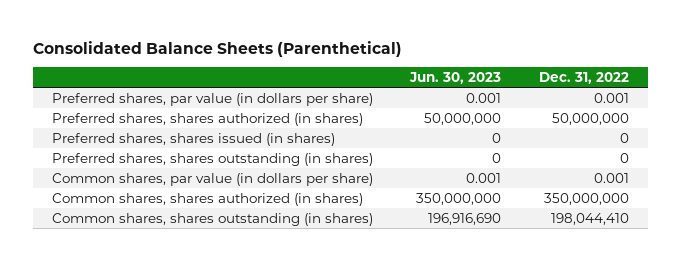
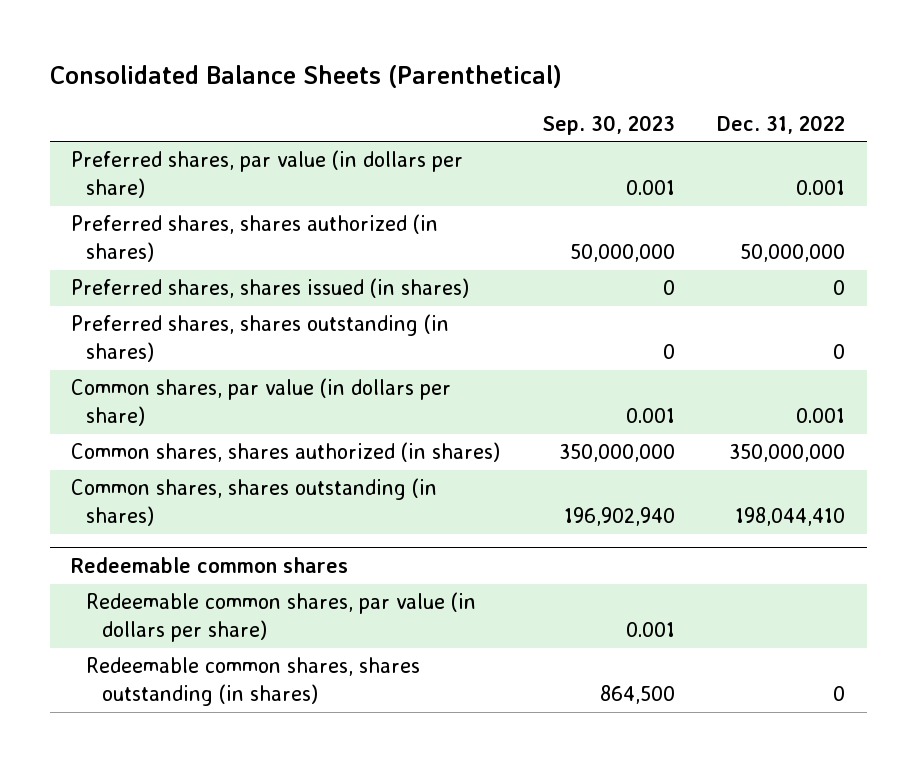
[409,71,502,84] Jun. 30, 2023 -> none
none -> [542,114,676,135] Sep. 30, 2023
none -> [71,557,349,574] Redeemable common shares
none -> [86,592,477,643] Redeemable common shares, par value (in dollars per share)
none -> [86,657,421,707] Redeemable common shares, shares outstanding (in shares)

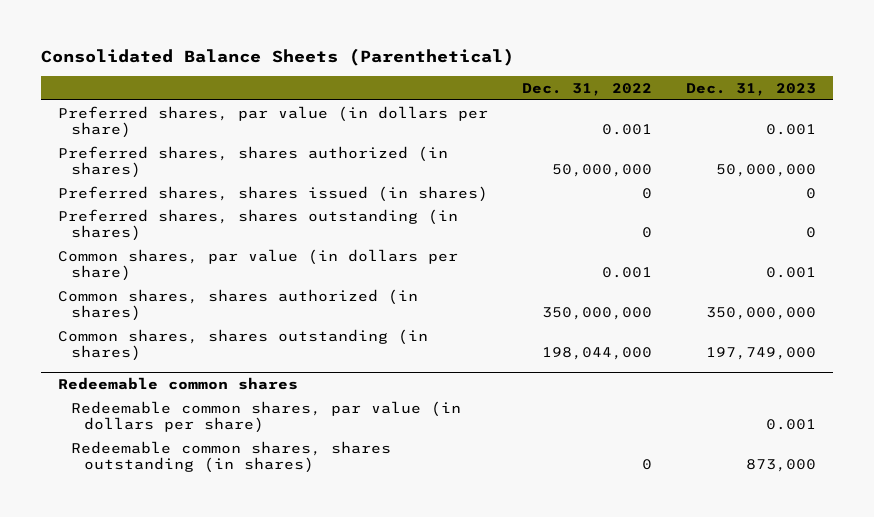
[542,114,676,135] Sep. 30, 2023 -> none
none -> [686,83,817,97] Dec. 31, 2023
[735,507,846,527] 198,044,410 -> [541,347,652,361] 198,044,000

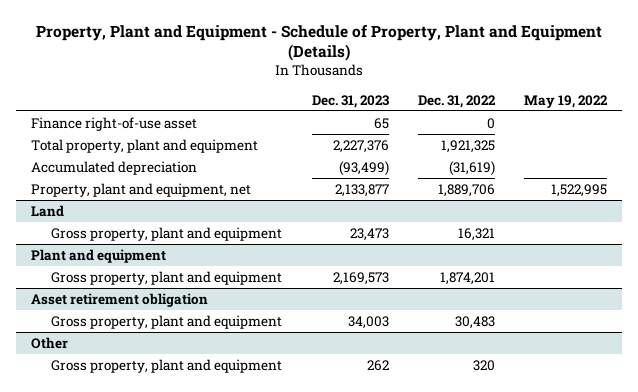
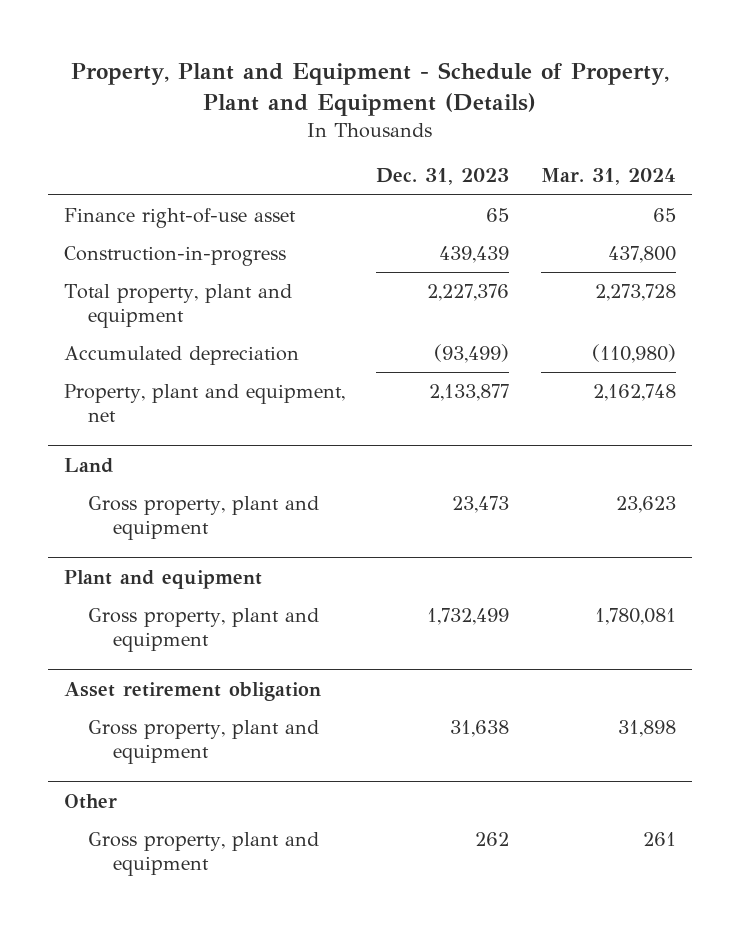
[417,94,496,108] Dec. 31, 2022 -> none
[524,94,609,108] May 19, 2022 -> none
none -> [540,168,676,186] Mar. 31, 2024
none -> [63,245,286,266] Construction-in-progress
[332,271,389,285] 2,169,573 -> [427,607,510,625] 1,732,499
[347,315,389,329] 34,003 -> [450,719,510,737] 31,638

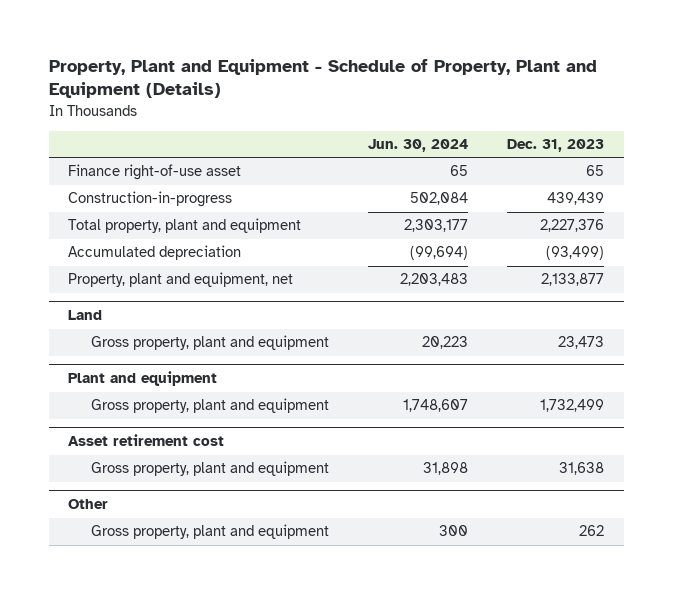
[540,168,676,186] Mar. 31, 2024 -> none
none -> [368,139,469,153] Jun. 30, 2024
[63,681,321,701] Asset retirement obligation -> [68,434,225,447] Asset retirement cost

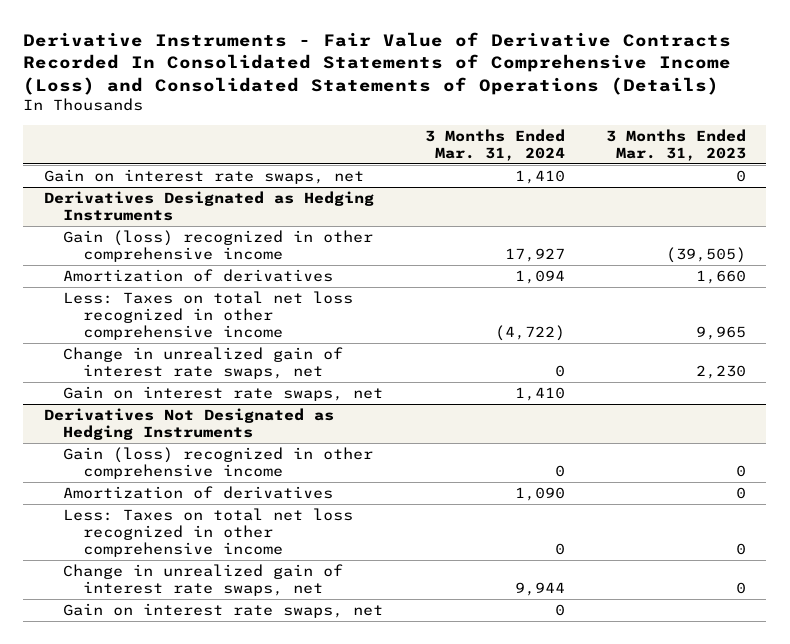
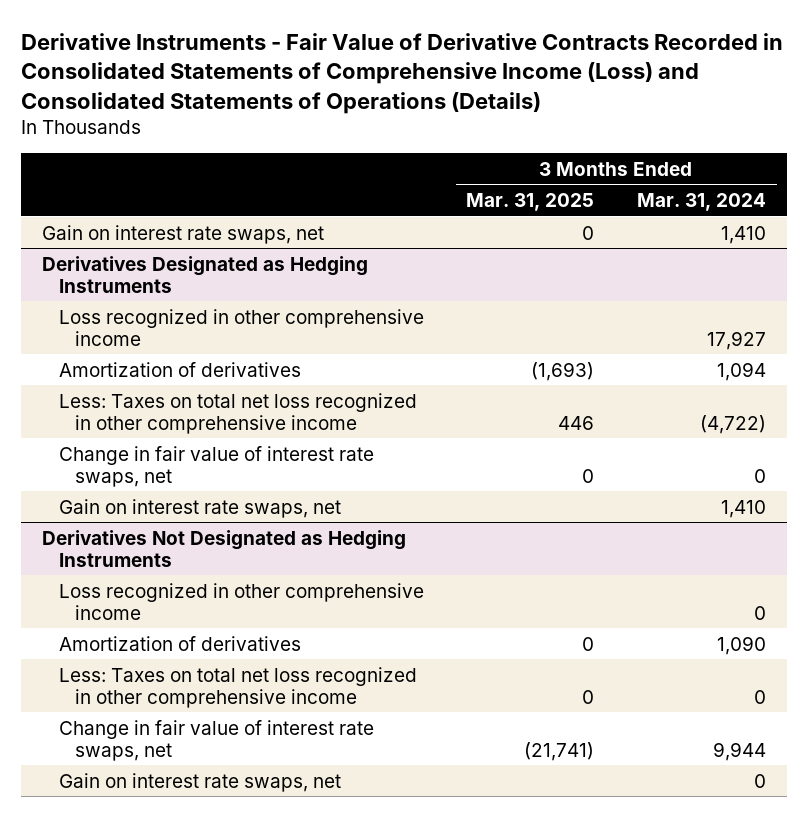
[23,31,732,95] Derivative Instruments - Fair Value of Derivative Contracts Recorded In Consolidated Statements of Comprehensive Income (Loss) and Consolidated Statements of Operations (Details) -> [20,32,783,114] Derivative Instruments - Fair Value of Derivative Contracts Recorded in Consolidated Statements of Comprehensive Income (Loss) and Consolidated Statements of Operations (Details)
[605,128,746,161] 3 Months Ended Mar. 31, 2023 -> none
none -> [466,193,595,212] Mar. 31, 2025
[63,229,374,263] Gain (loss) recognized in other comprehensive income -> [58,308,424,346] Loss recognized in other comprehensive income
[63,346,344,380] Change in unrealized gain of interest rate swaps, net -> [58,445,374,487] Change in fair value of interest rate swaps, net
[63,446,374,480] Gain (loss) recognized in other comprehensive income -> [58,582,424,620] Loss recognized in other comprehensive income
[63,563,344,597] Change in unrealized gain of interest rate swaps, net -> [58,719,374,761] Change in fair value of interest rate swaps, net

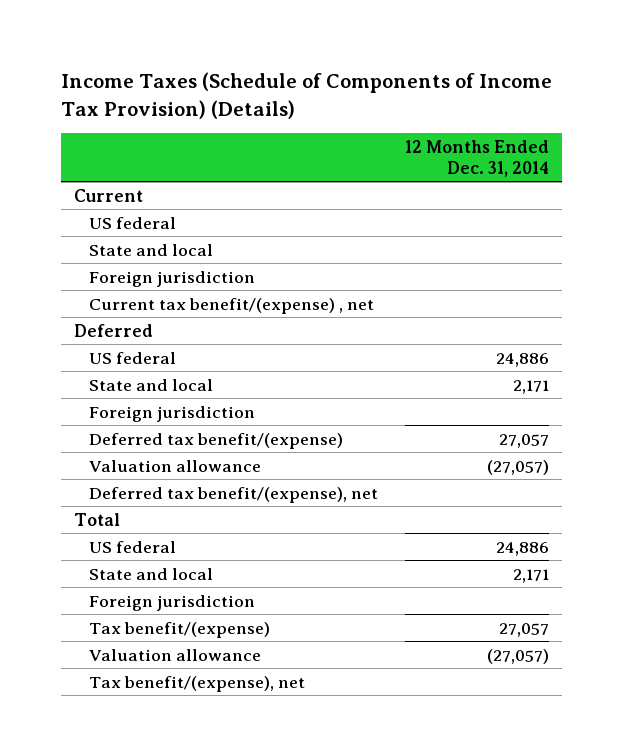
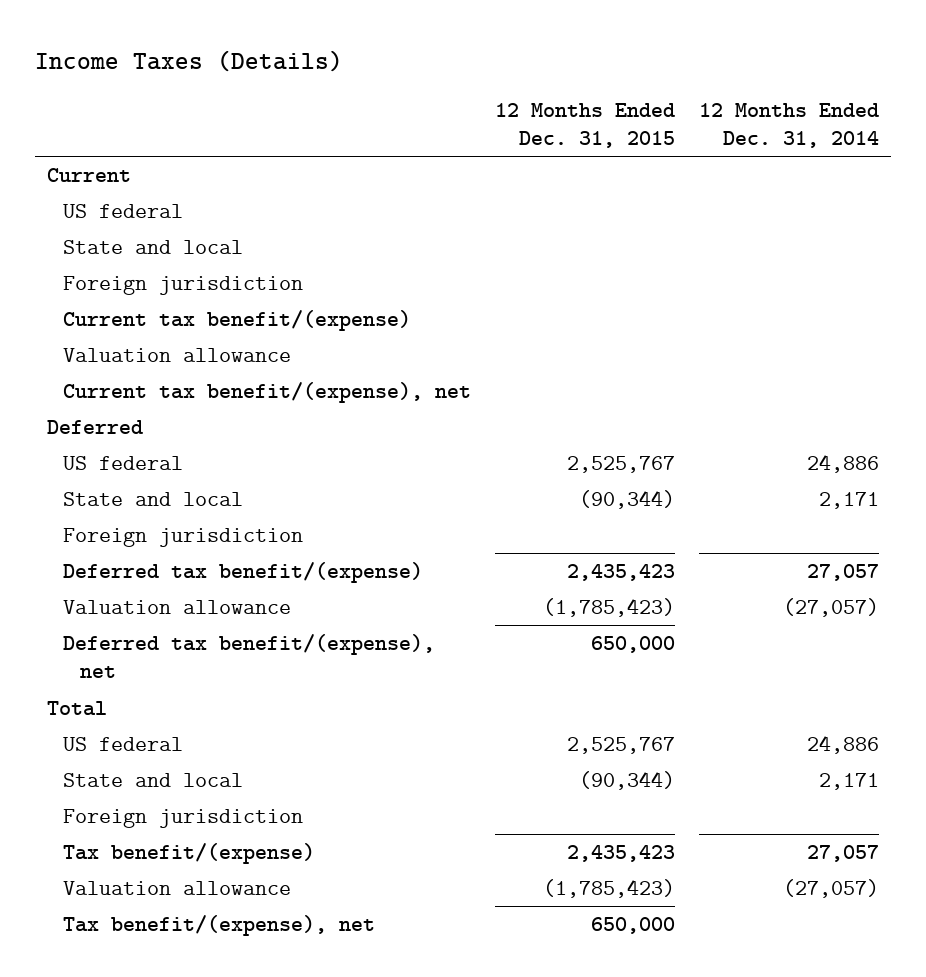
[60,72,552,119] Income Taxes (Schedule of Components of Income Tax Provision) (Details) -> [34,50,343,73] Income Taxes (Details)
none -> [495,102,676,148] 12 Months Ended Dec. 31, 2015
none -> [63,309,412,331] Current tax benefit/(expense)
none -> [63,347,292,362] Valuation allowance
[89,297,375,314] Current tax benefit/(expense) , net -> [63,381,472,403] Current tax benefit/(expense), net

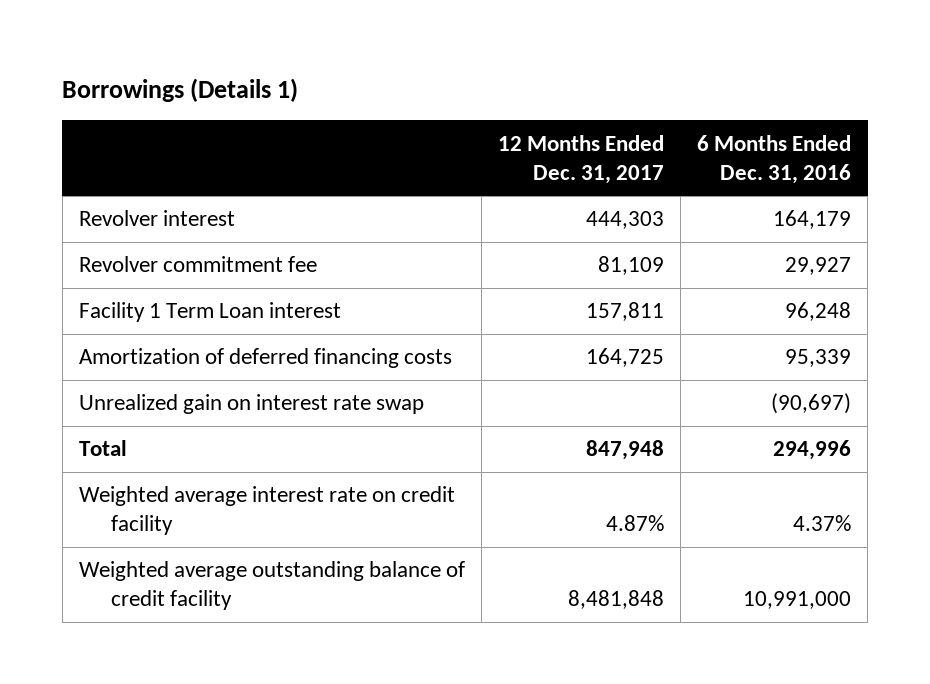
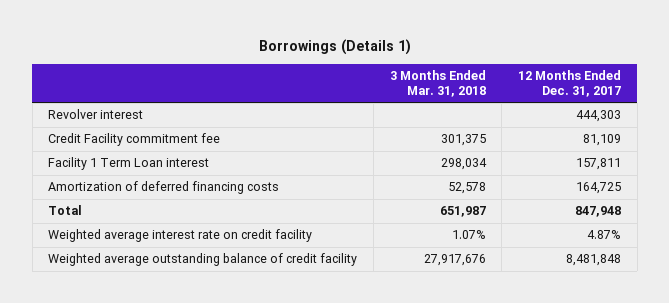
[697,134,852,184] 6 Months Ended Dec. 31, 2016 -> none
none -> [389,69,486,97] 3 Months Ended Mar. 31, 2018
[78,256,317,273] Revolver commitment fee -> [48,133,221,147] Credit Facility commitment fee
[78,394,424,415] Unrealized gain on interest rate swap -> none

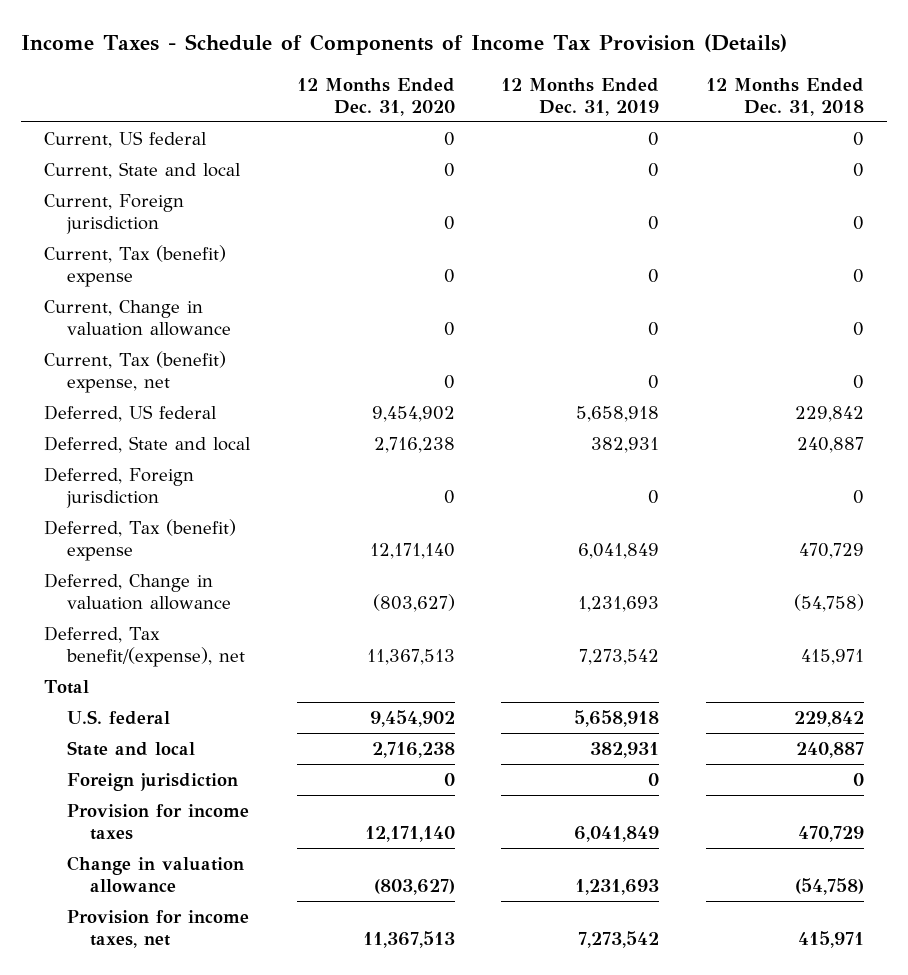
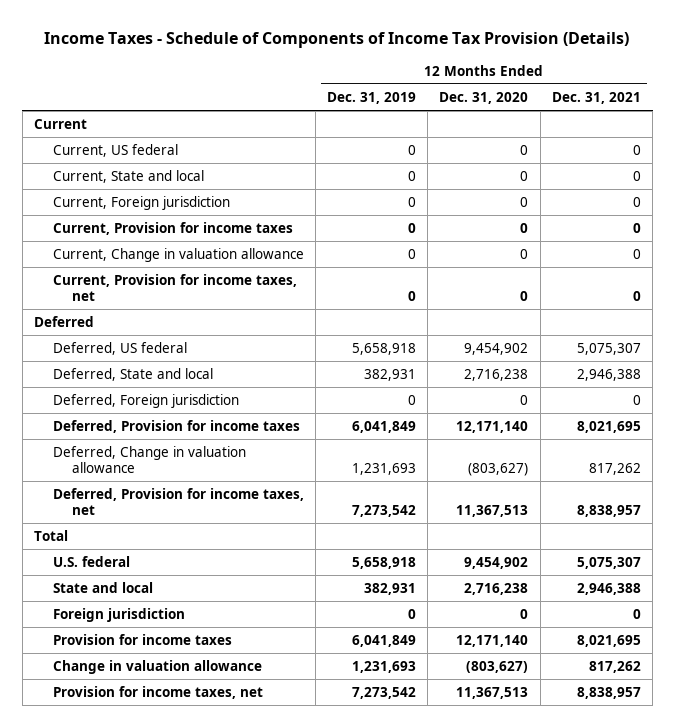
[706,77,865,116] 12 Months Ended Dec. 31, 2018 -> none
none -> [551,91,641,104] Dec. 31, 2021
none -> [34,119,88,130] Current
[44,244,227,288] Current, Tax (benefit) expense -> [52,222,293,236] Current, Provision for income taxes
[44,350,227,394] Current, Tax (benefit) expense, net -> [52,274,297,301] Current, Provision for income taxes, net
none -> [34,316,95,328] Deferred
[44,518,237,562] Deferred, Tax (benefit) expense -> [52,420,300,434] Deferred, Provision for income taxes
[44,625,246,668] Deferred, Tax benefit/(expense), net -> [52,488,304,515] Deferred, Provision for income taxes, net

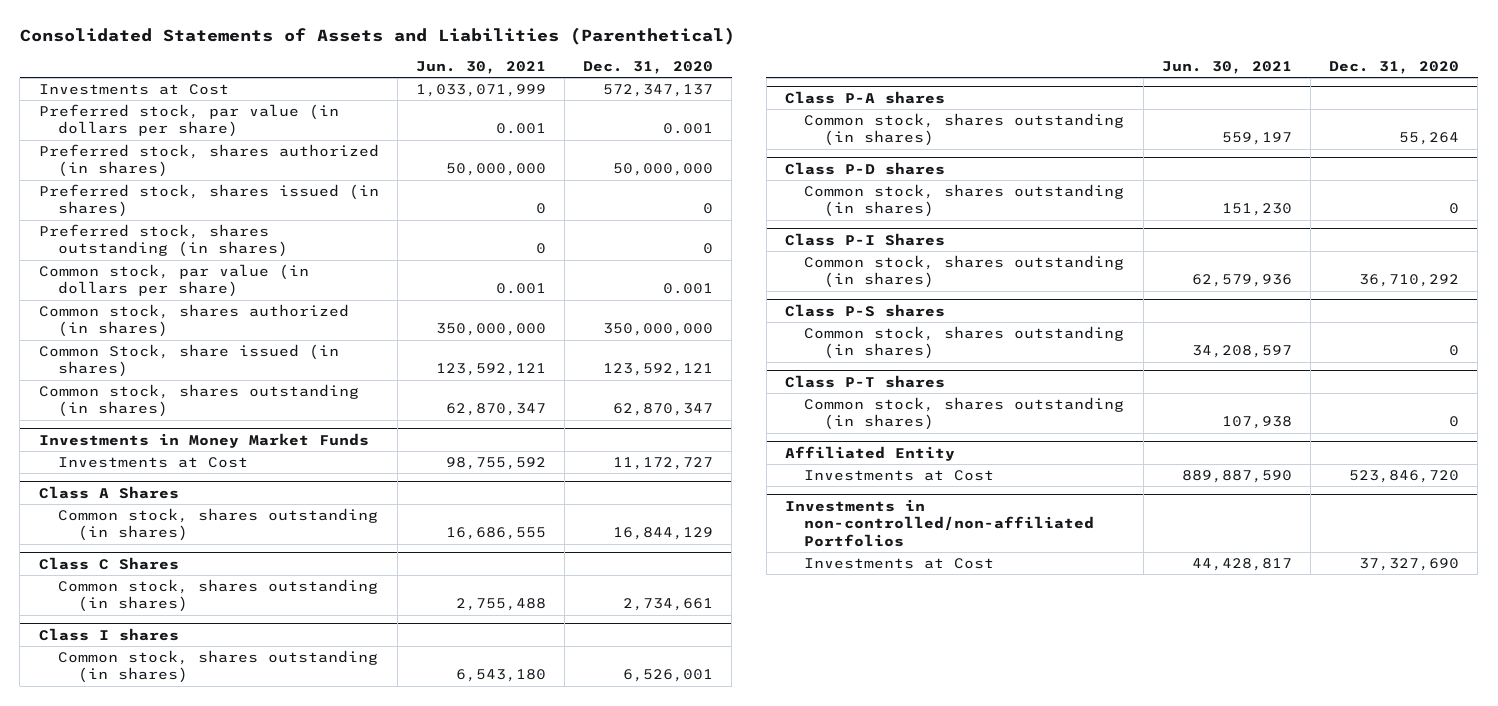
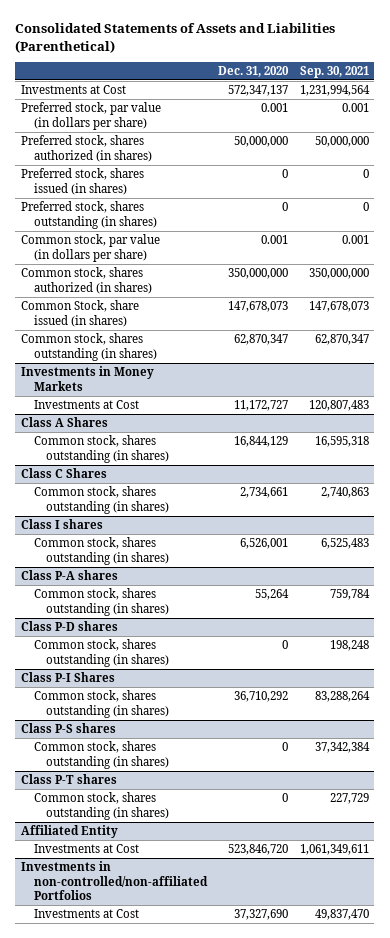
[415,60,546,74] Jun. 30, 2021 -> none
none -> [299,66,369,79] Sep. 30, 2021
[602,363,713,377] 123,592,121 -> [228,301,289,313] 147,678,073
[38,432,369,448] Investments in Money Market Funds -> [21,366,155,391] Investments in Money Markets

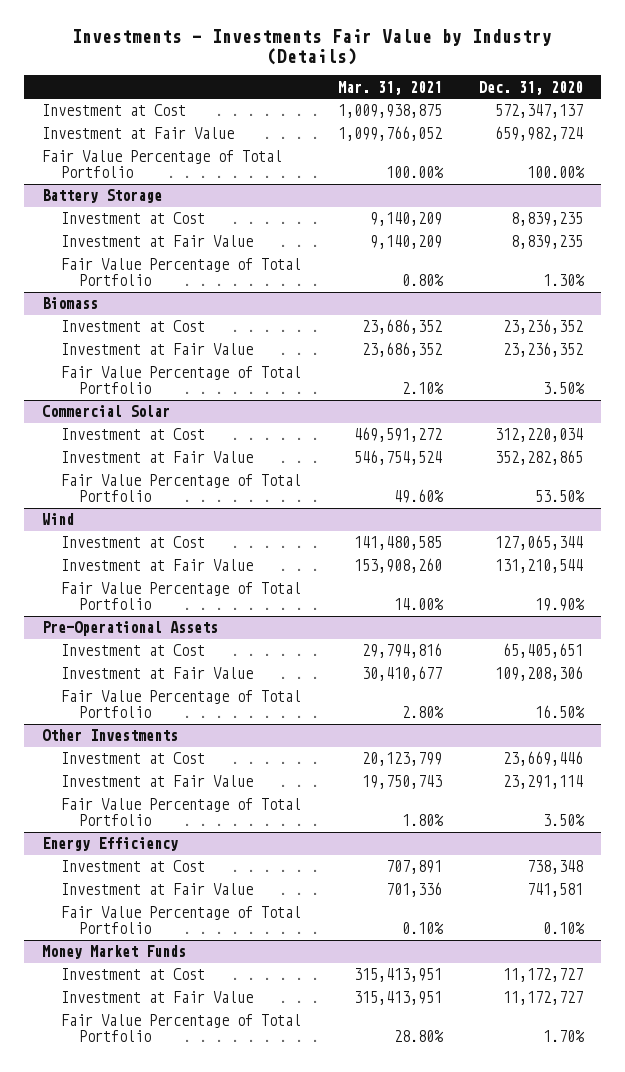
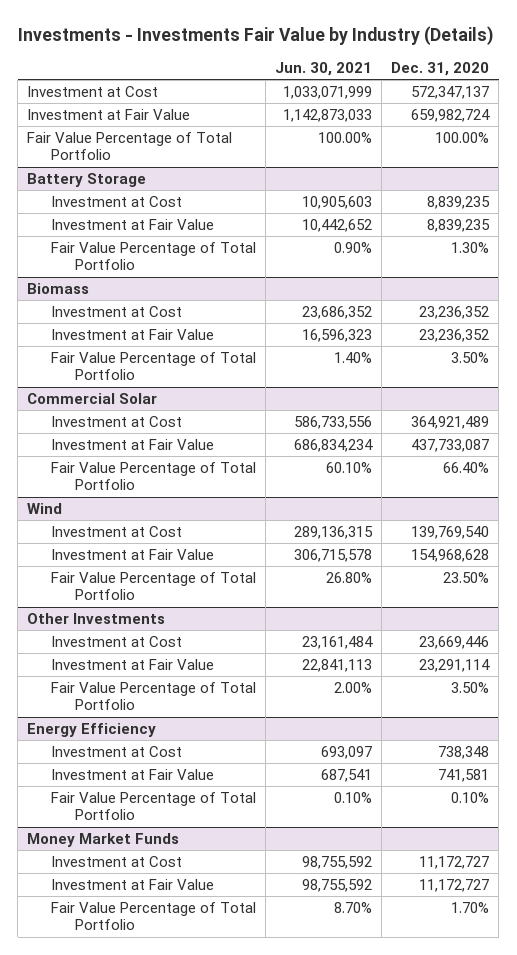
[337,80,442,95] Mar. 31, 2021 -> none
none -> [275,62,373,77] Jun. 30, 2021
[494,428,583,443] 312,220,034 -> [411,415,490,429] 364,921,489
[494,450,583,466] 352,282,865 -> [411,438,490,452] 437,733,087
[534,490,585,503] 53.50% -> [443,461,490,473] 66.40%
[42,621,219,637] Pre-Operational Assets -> none
[60,644,205,657] Investment at Cost -> none
[60,667,253,680] Investment at Fair Value -> none
[60,690,301,719] Fair Value Percentage of Total Portfolio -> none
[494,535,583,551] 127,065,344 -> [411,525,490,539] 139,769,540
[494,559,583,574] 131,210,544 -> [411,548,490,562] 154,968,628
[534,598,585,612] 19.90% -> [443,571,490,583] 23.50%

